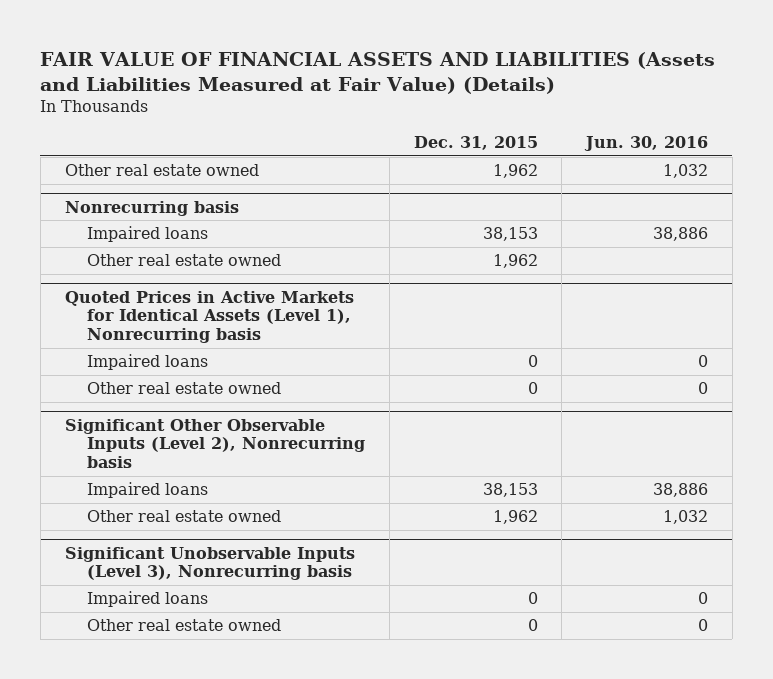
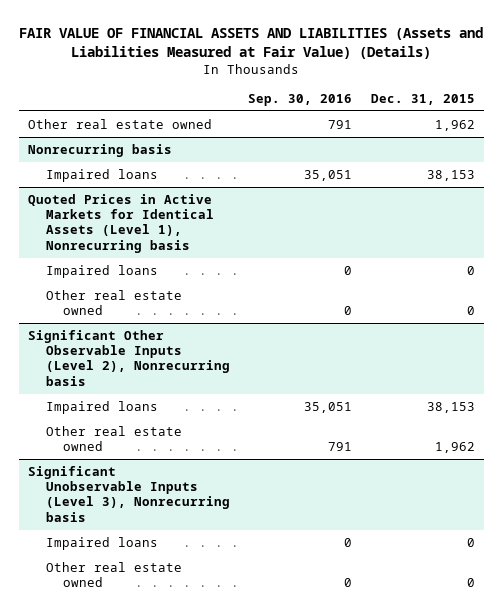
[584,136,709,152] Jun. 30, 2016 -> none
none -> [248,93,353,106] Sep. 30, 2016
[87,254,282,267] Other real estate owned -> none

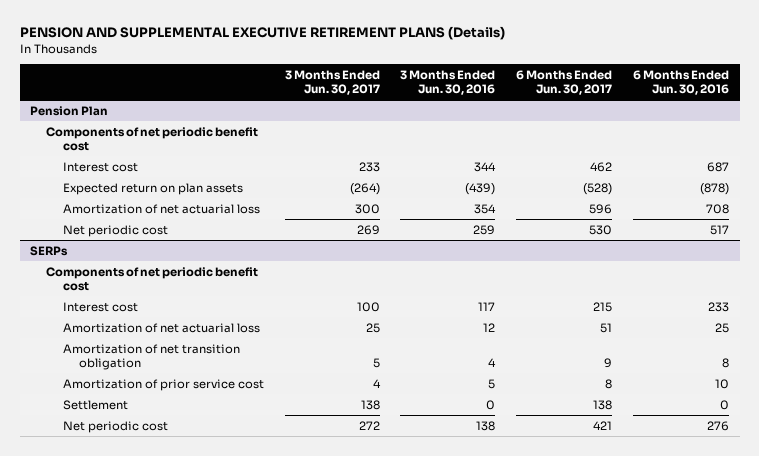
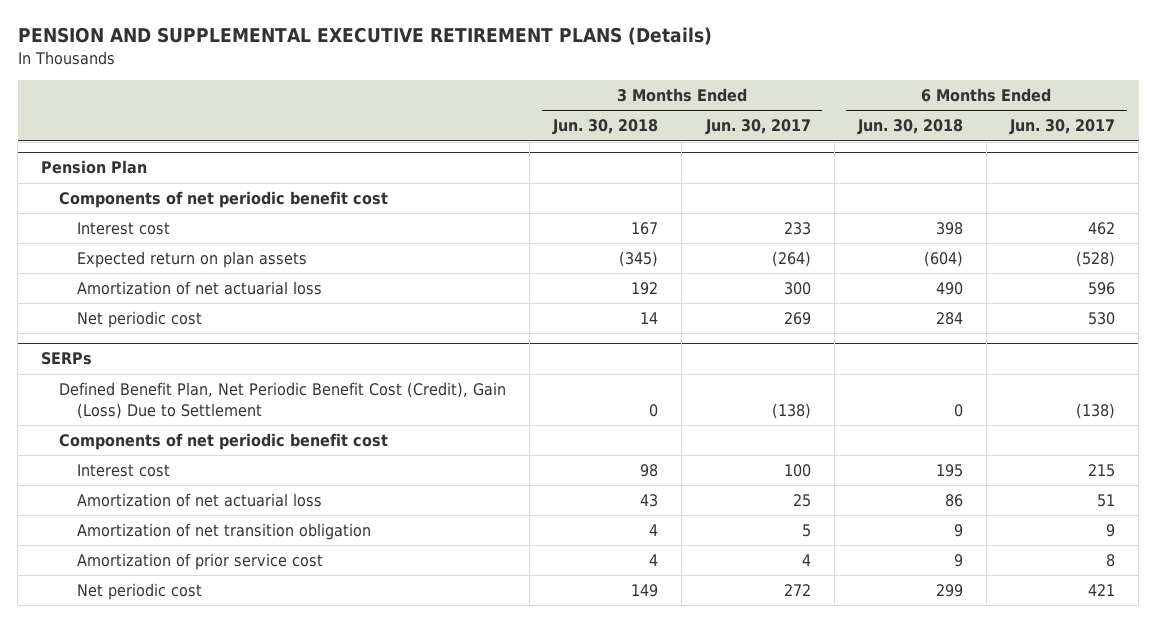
[400,69,496,95] 3 Months Ended Jun. 30, 2016 -> none
[633,69,730,95] 6 Months Ended Jun. 30, 2016 -> none
none -> [552,119,659,136] Jun. 30, 2018
none -> [856,119,963,136] Jun. 30, 2018
none -> [59,381,507,419] Defined Benefit Plan, Net Periodic Benefit Cost (Credit), Gain (Loss) Due to Settlement
[62,399,128,410] Settlement -> none

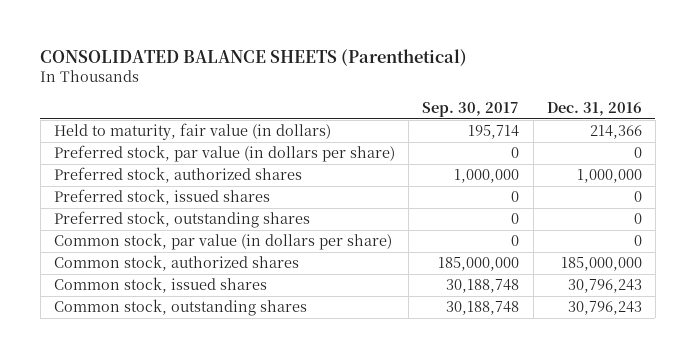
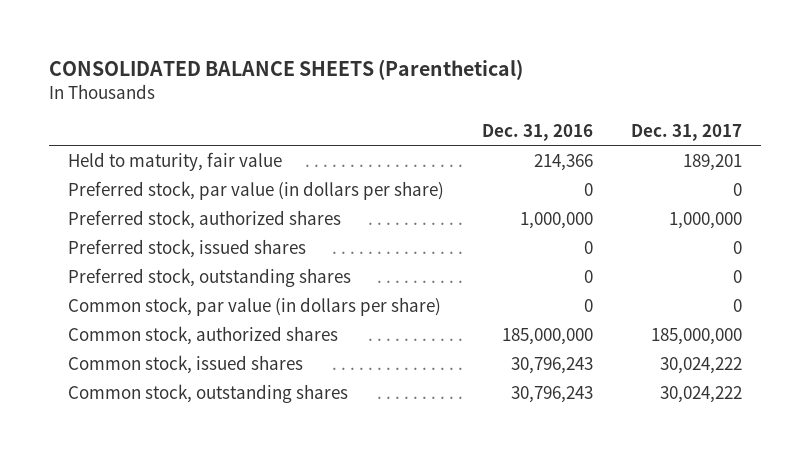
[422,101,520,117] Sep. 30, 2017 -> none
none -> [631,123,743,141] Dec. 31, 2017
[54,123,332,141] Held to maturity, fair value (in dollars) -> [68,151,283,171] Held to maturity, fair value

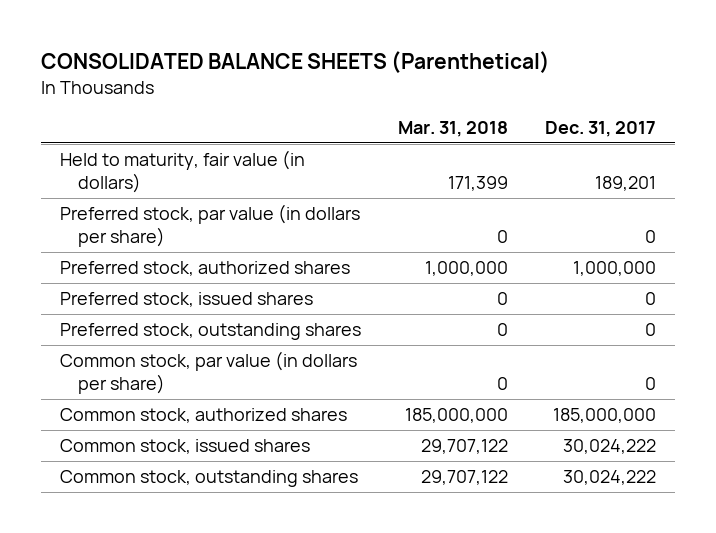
[482,123,594,141] Dec. 31, 2016 -> none
none -> [397,120,508,137] Mar. 31, 2018
[68,151,283,171] Held to maturity, fair value -> [59,149,305,194] Held to maturity, fair value (in dollars)

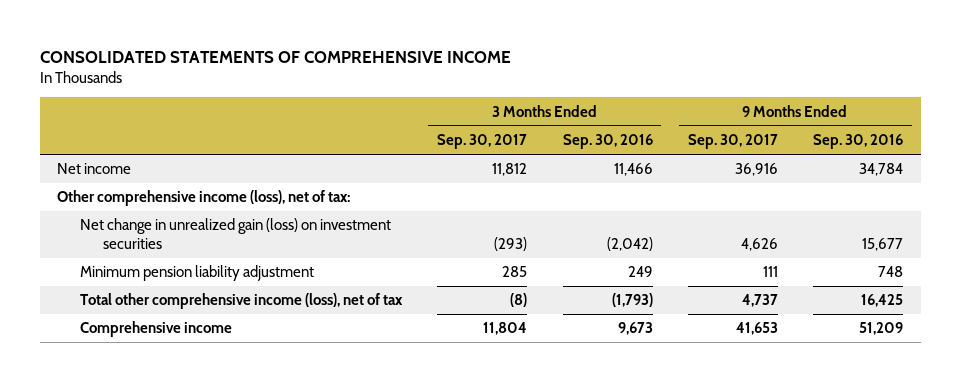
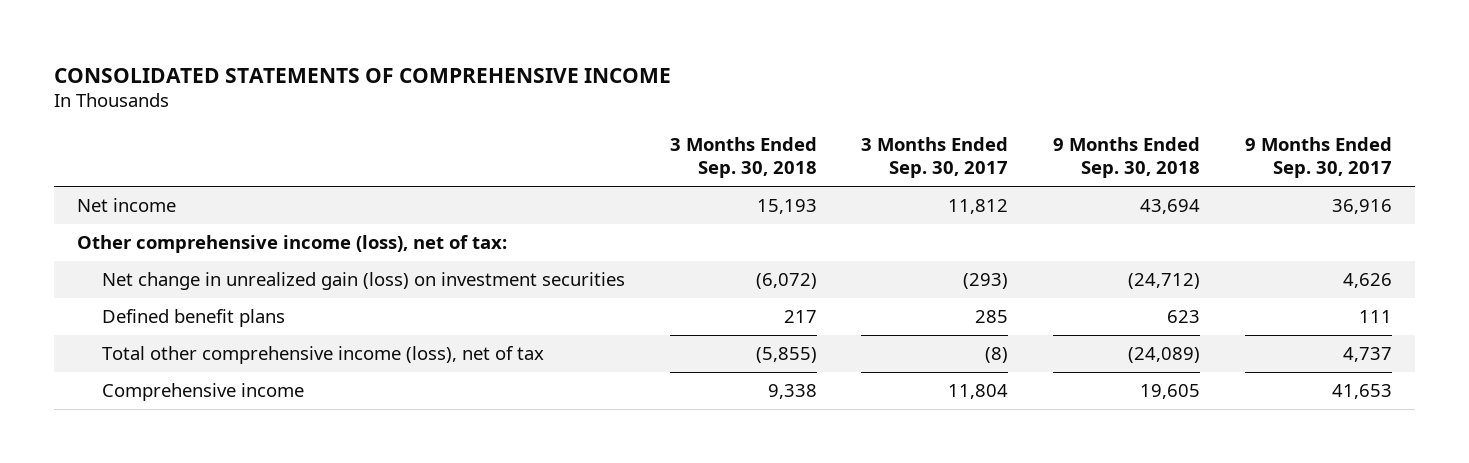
[562,134,653,150] Sep. 30, 2016 -> none
[813,134,904,150] Sep. 30, 2016 -> none
none -> [669,136,817,179] 3 Months Ended Sep. 30, 2018
none -> [1053,136,1201,179] 9 Months Ended Sep. 30, 2018
[79,265,314,282] Minimum pension liability adjustment -> [101,309,285,328] Defined benefit plans

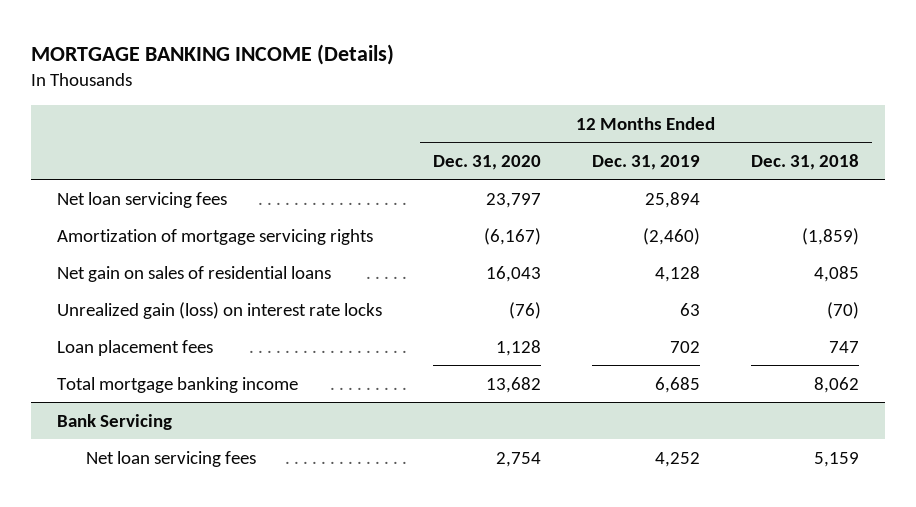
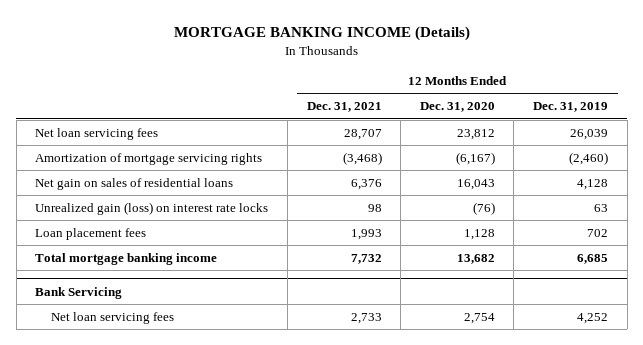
[751,153,860,170] Dec. 31, 2018 -> none
none -> [306,102,382,113] Dec. 31, 2021
[485,192,541,208] 23,797 -> [456,128,495,140] 23,812
[644,191,700,208] 25,894 -> [569,128,608,140] 26,039

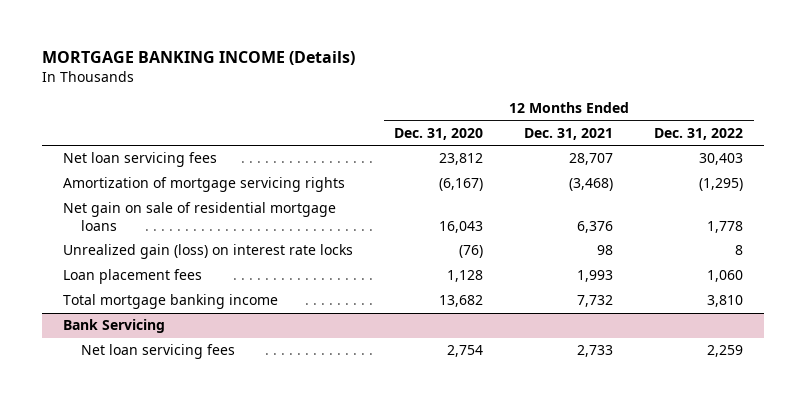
[532,102,608,113] Dec. 31, 2019 -> none
none -> [654,127,744,140] Dec. 31, 2022
[35,177,234,190] Net gain on sales of residential loans -> [62,202,336,231] Net gain on sale of residential mortgage loans

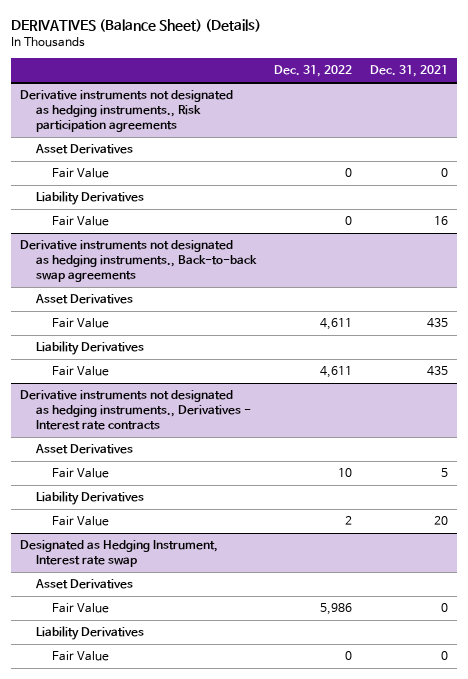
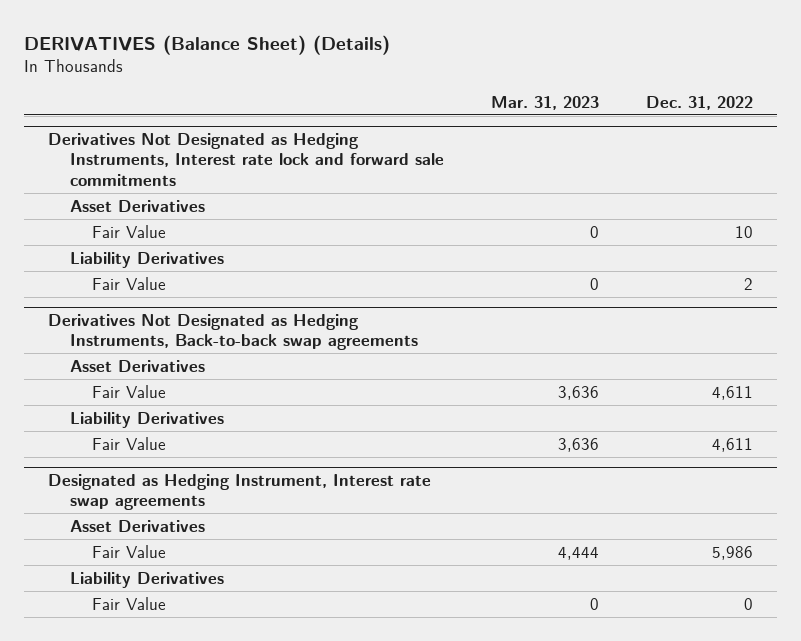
[369,65,448,78] Dec. 31, 2021 -> none
none -> [491,95,600,110] Mar. 31, 2023
[20,90,234,133] Derivative instruments not designated as hedging instruments., Risk participation agreements -> none
none -> [47,132,444,186] Derivatives Not Designated as Hedging Instruments, Interest rate lock and forward sale commitments
[345,168,353,178] 0 -> [735,225,754,238] 10
[345,216,353,226] 0 -> [744,277,754,290] 2
[20,240,258,283] Derivative instruments not designated as hedging instruments., Back-to-back swap agreements -> [47,313,418,351] Derivatives Not Designated as Hedging Instruments, Back-to-back swap agreements
[20,390,252,431] Derivative instruments not designated as hedging instruments., Derivatives - Interest rate contracts -> none
[35,444,134,455] Asset Derivatives -> none
[52,468,110,479] Fair Value -> none
[36,491,145,506] Liability Derivatives -> none
[52,516,110,527] Fair Value -> none
[20,540,219,568] Designated as Hedging Instrument, Interest rate swap -> [47,473,431,511] Designated as Hedging Instrument, Interest rate swap agreements

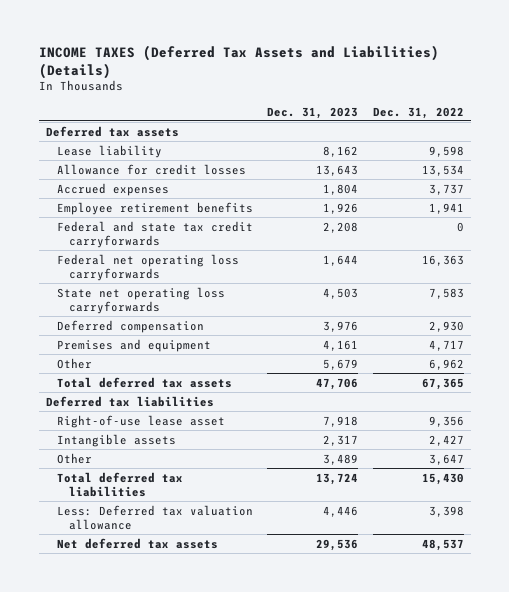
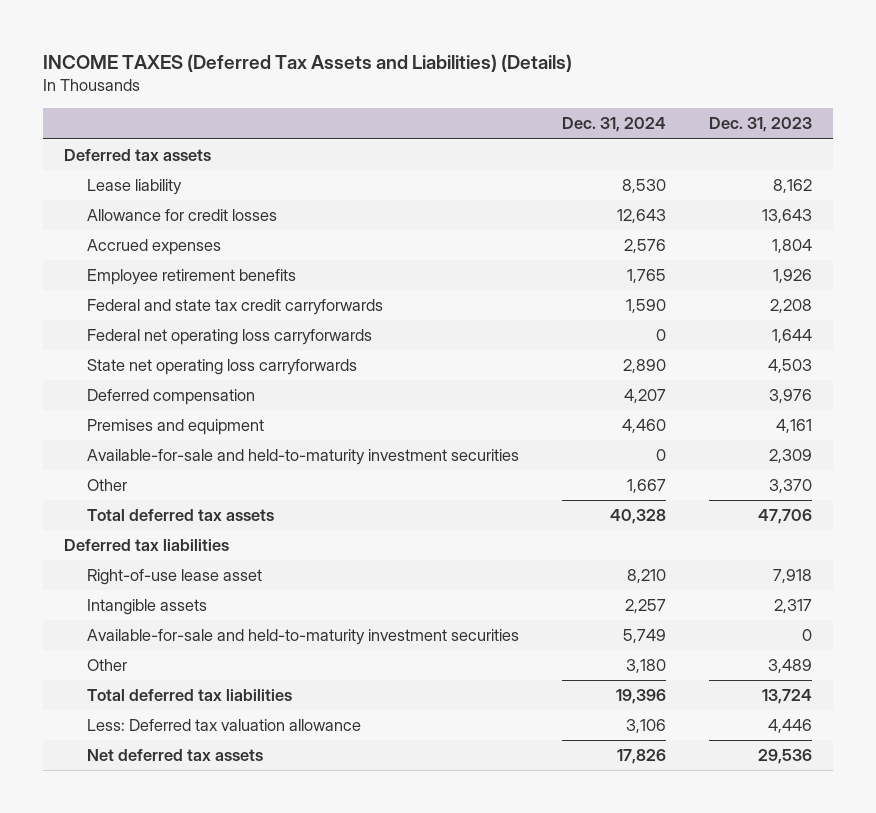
[372,106,464,119] Dec. 31, 2022 -> none
none -> [562,117,667,133] Dec. 31, 2024
none -> [87,449,520,466] Available-for-sale and held-to-maturity investment securities
[323,358,359,370] 5,679 -> [768,479,812,494] 3,370
none -> [87,629,520,646] Available-for-sale and held-to-maturity investment securities

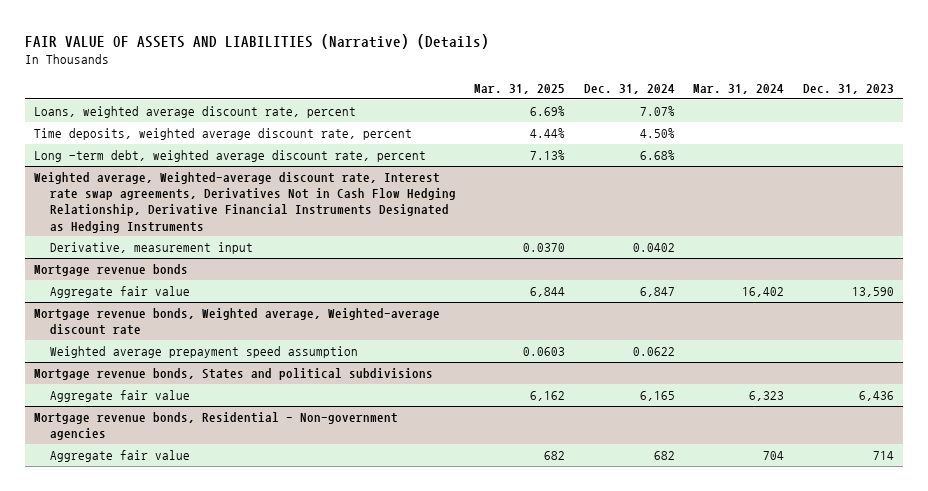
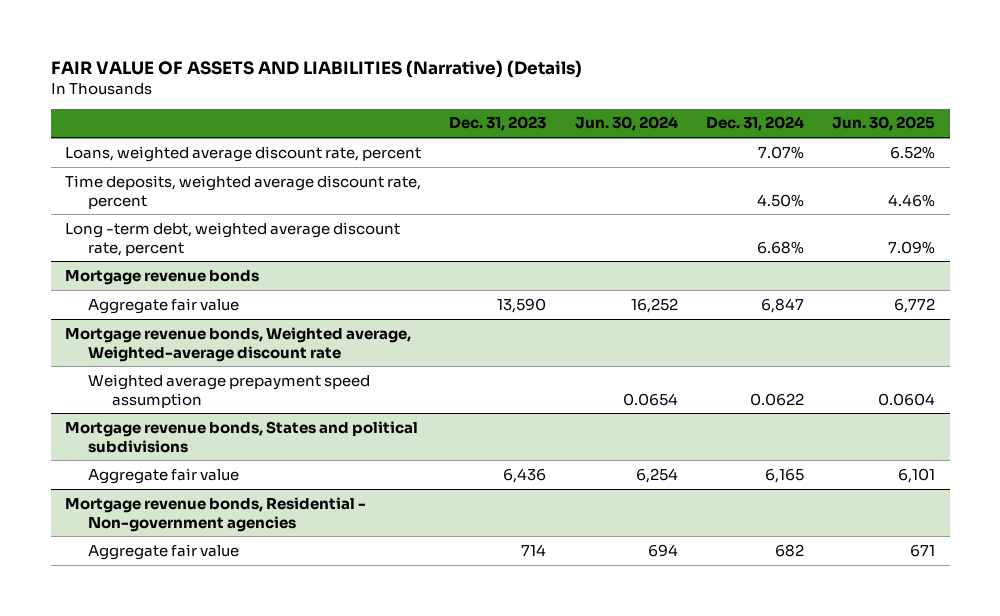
[474,83,566,94] Mar. 31, 2025 -> none
[693,83,785,94] Mar. 31, 2024 -> none
none -> [574,116,678,132] Jun. 30, 2024
none -> [832,116,936,132] Jun. 30, 2025
[34,172,456,233] Weighted average, Weighted-average discount rate, Interest rate swap agreements, Derivatives Not in Cash Flow Hedging Relationship, Derivative Financial Instruments Designated as Hedging Instruments -> none
[49,242,253,255] Derivative, measurement input -> none

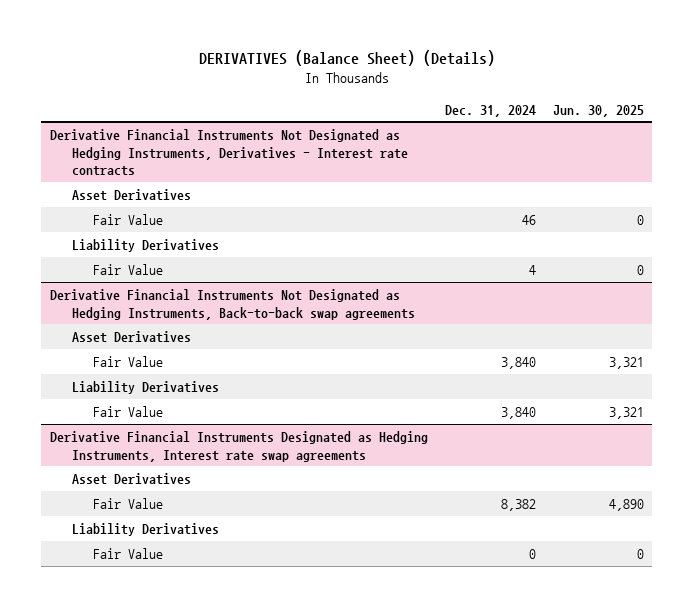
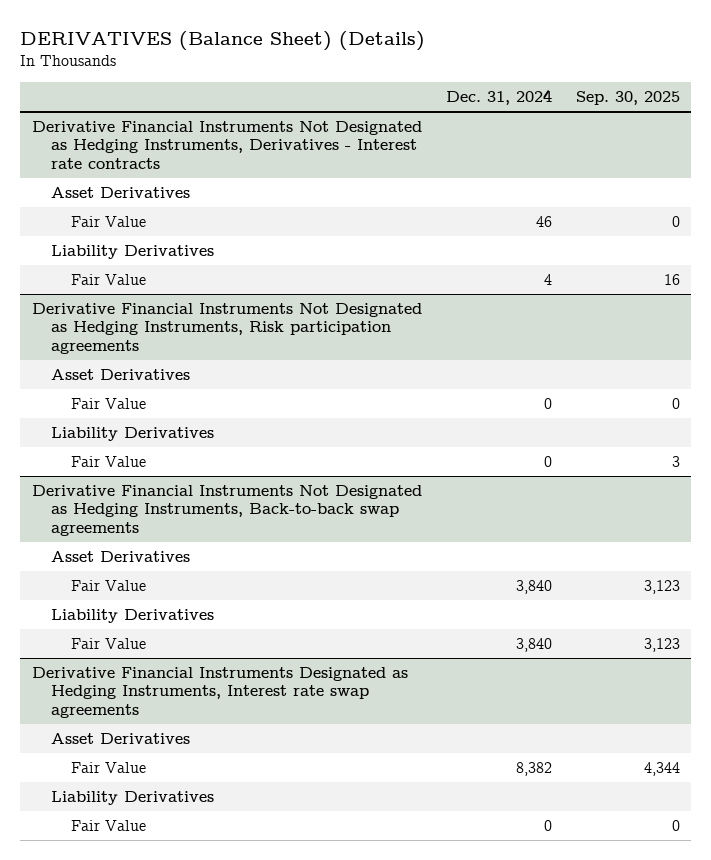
[552,104,644,117] Jun. 30, 2025 -> none
none -> [575,91,680,106] Sep. 30, 2025
none -> [31,302,422,355] Derivative Financial Instruments Not Designated as Hedging Instruments, Risk participation agreements
none -> [51,368,191,380] Asset Derivatives
none -> [70,397,146,409] Fair Value
none -> [51,426,215,441] Liability Derivatives
none -> [70,455,146,467] Fair Value

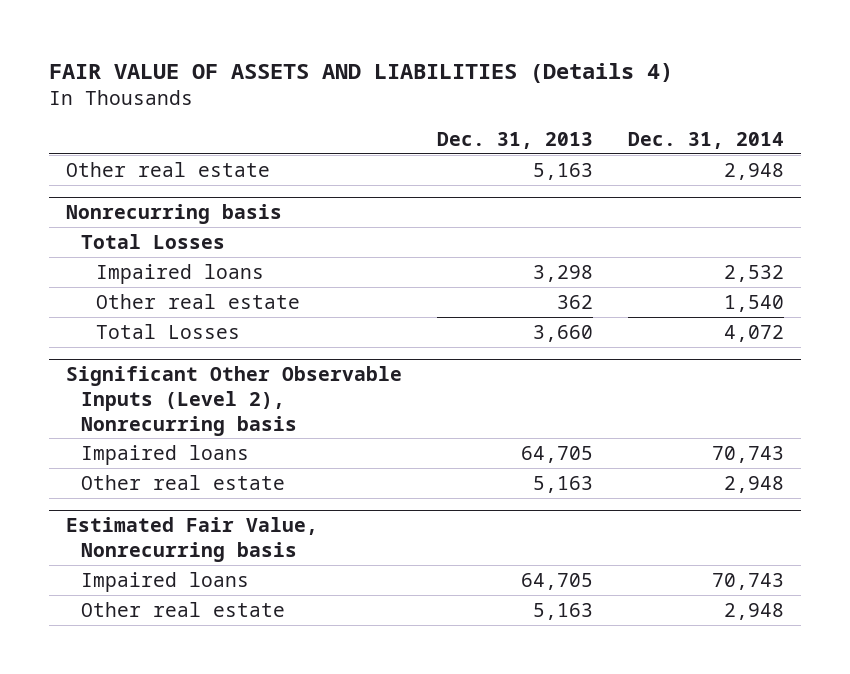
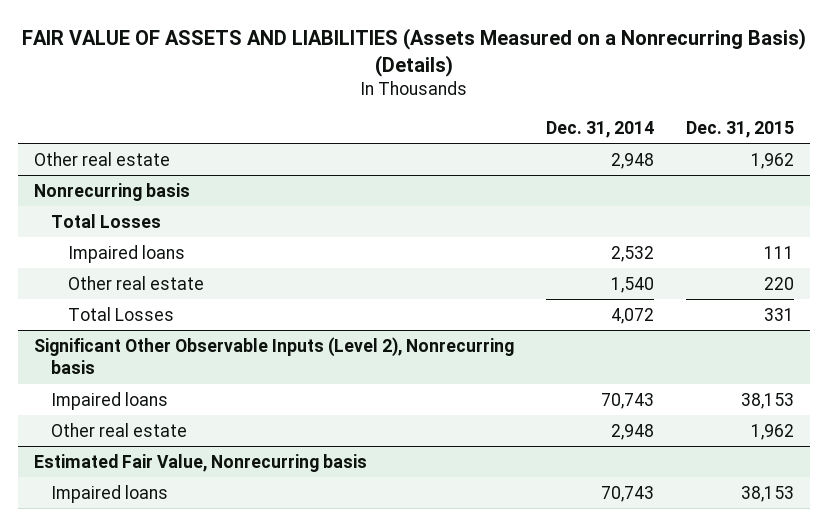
[48,62,673,83] FAIR VALUE OF ASSETS AND LIABILITIES (Details 4) -> [21,27,806,77] FAIR VALUE OF ASSETS AND LIABILITIES (Assets Measured on a Nonrecurring Basis) (Details)
[437,131,594,149] Dec. 31, 2013 -> none
none -> [686,121,795,139] Dec. 31, 2015
[81,601,286,617] Other real estate -> none

